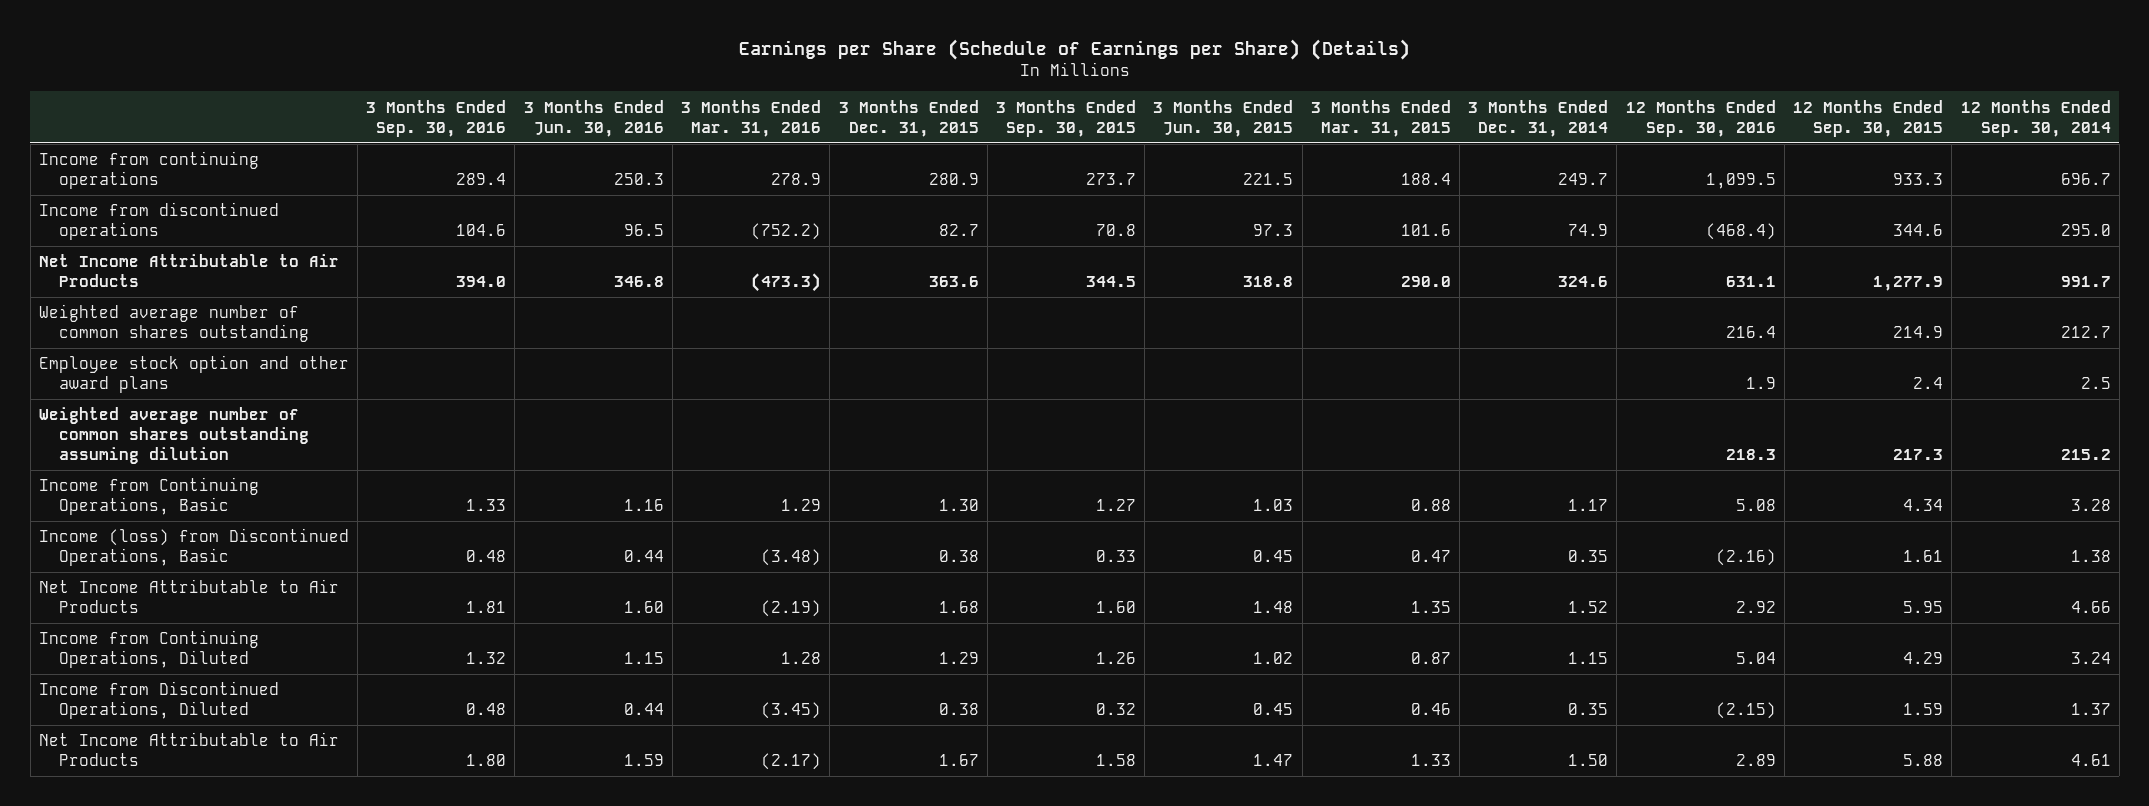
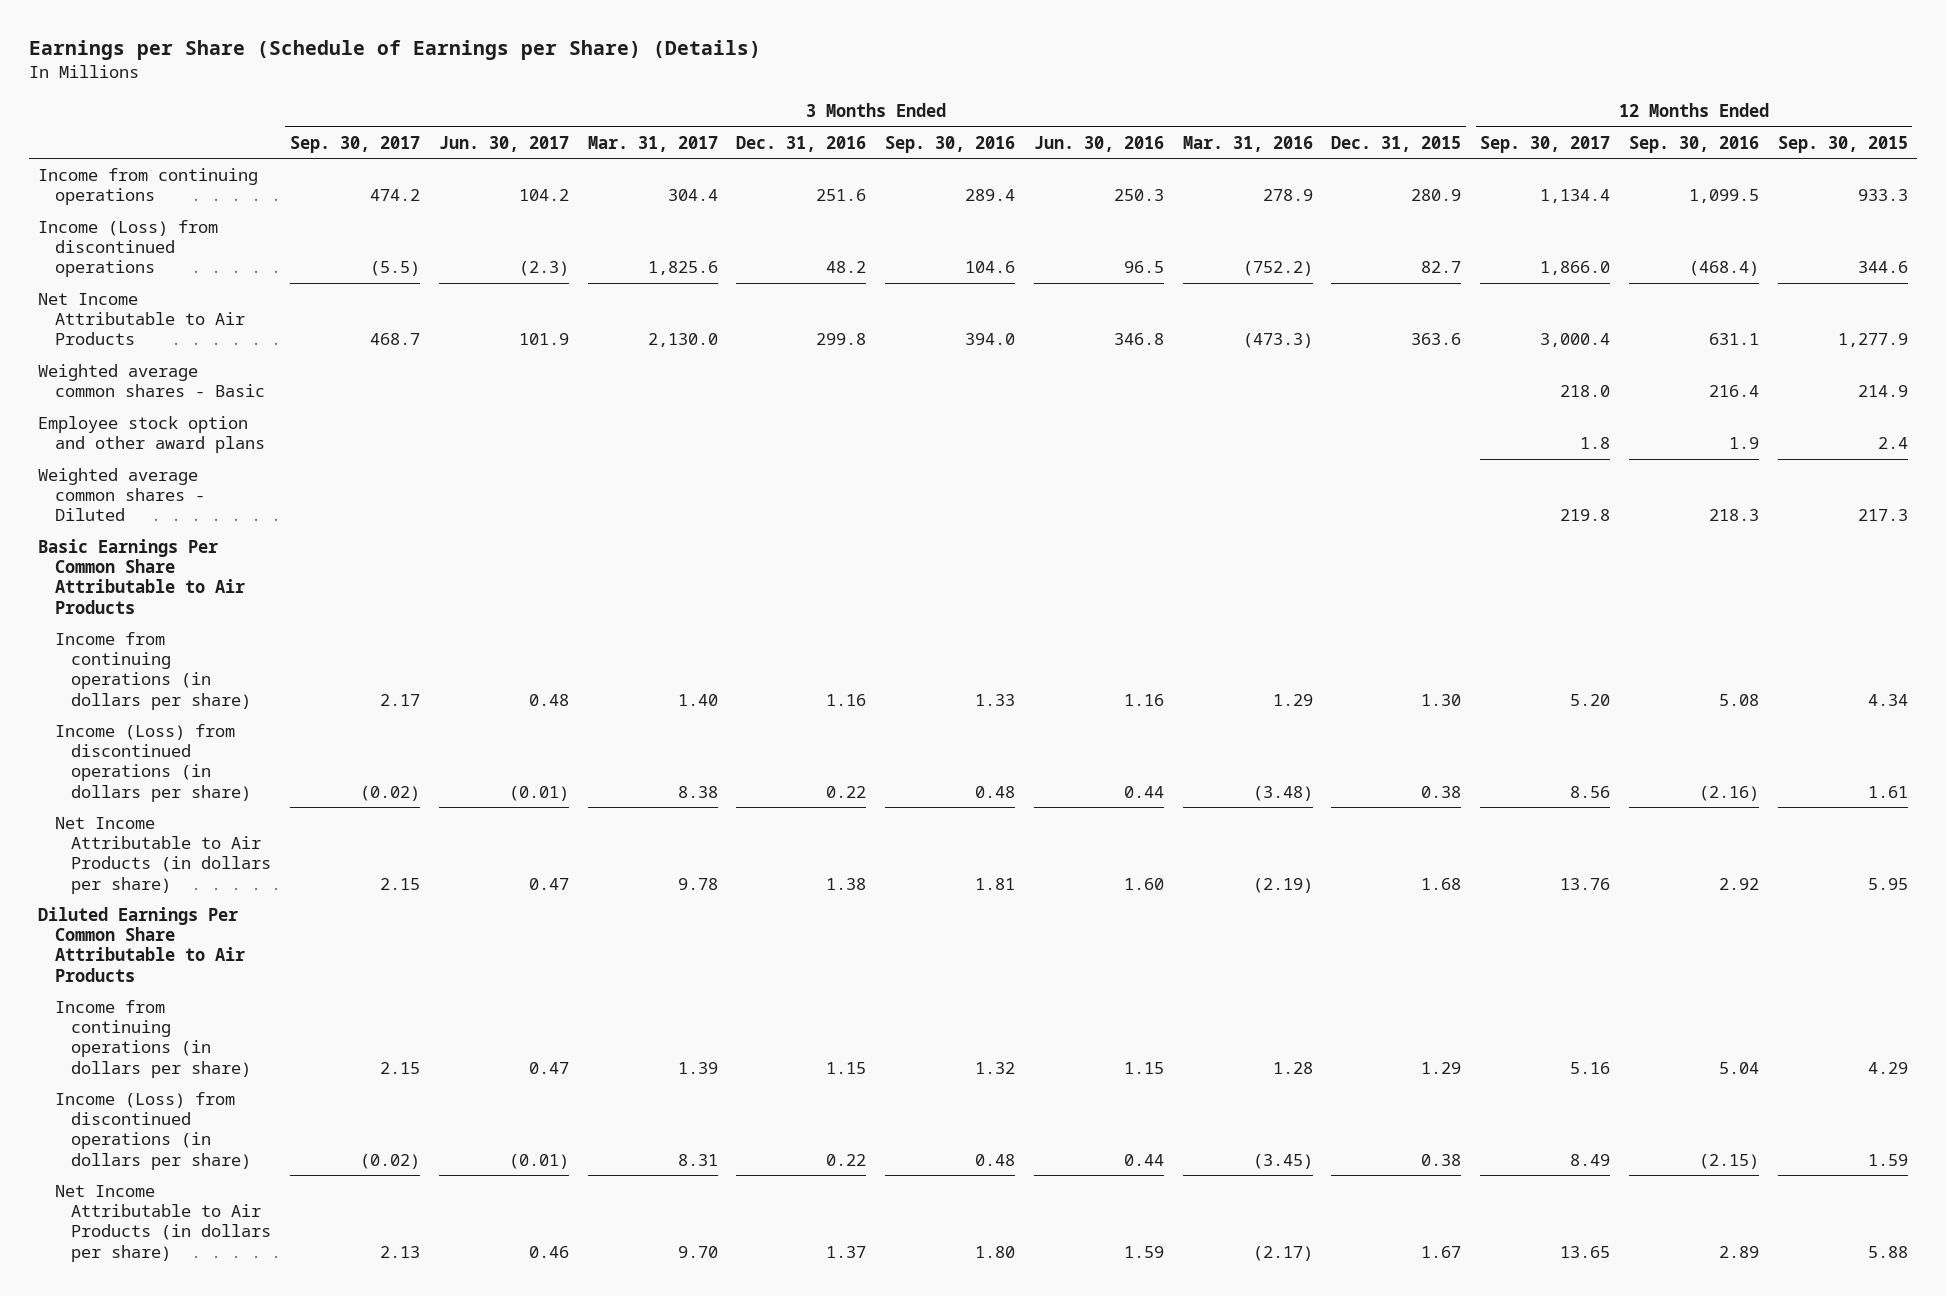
[995,99,1136,137] 3 Months Ended Sep. 30, 2015 -> none
[1153,99,1294,137] 3 Months Ended Jun. 30, 2015 -> none
[1310,99,1451,137] 3 Months Ended Mar. 31, 2015 -> none
[1468,99,1609,137] 3 Months Ended Dec. 31, 2014 -> none
[1960,99,2111,137] 12 Months Ended Sep. 30, 2014 -> none
none -> [290,135,421,153] Sep. 30, 2017
none -> [438,135,569,152] Jun. 30, 2017
none -> [587,135,718,152] Mar. 31, 2017
none -> [736,135,867,152] Dec. 31, 2016
none -> [1480,135,1611,153] Sep. 30, 2017
[38,202,279,241] Income from discontinued operations -> [37,219,218,278] Income (Loss) from discontinued operations
[38,304,310,343] Weighted average number of common shares outstanding -> [37,363,265,398] Weighted average common shares - Basic
[38,407,310,465] Weighted average number of common shares outstanding assuming dilution -> [37,467,205,522] Weighted average common shares - Diluted
none -> [37,538,245,614] Basic Earnings Per Common Share Attributable to Air Products
[38,477,259,516] Income from Continuing Operations, Basic -> [54,631,252,710] Income from continuing operations (in dollars per share)
[38,528,349,567] Income (loss) from Discontinued Operations, Basic -> [54,723,252,802] Income (Loss) from discontinued operations (in dollars per share)
[38,579,339,614] Net Income Attributable to Air Products -> [54,816,272,894] Net Income Attributable to Air Products (in dollars per share)
none -> [37,906,245,982] Diluted Earnings Per Common Share Attributable to Air Products
[38,630,259,669] Income from Continuing Operations, Diluted -> [54,999,252,1078] Income from continuing operations (in dollars per share)
[38,681,279,720] Income from Discontinued Operations, Diluted -> [54,1091,252,1170] Income (Loss) from discontinued operations (in dollars per share)
[38,732,339,767] Net Income Attributable to Air Products -> [54,1184,272,1262] Net Income Attributable to Air Products (in dollars per share)

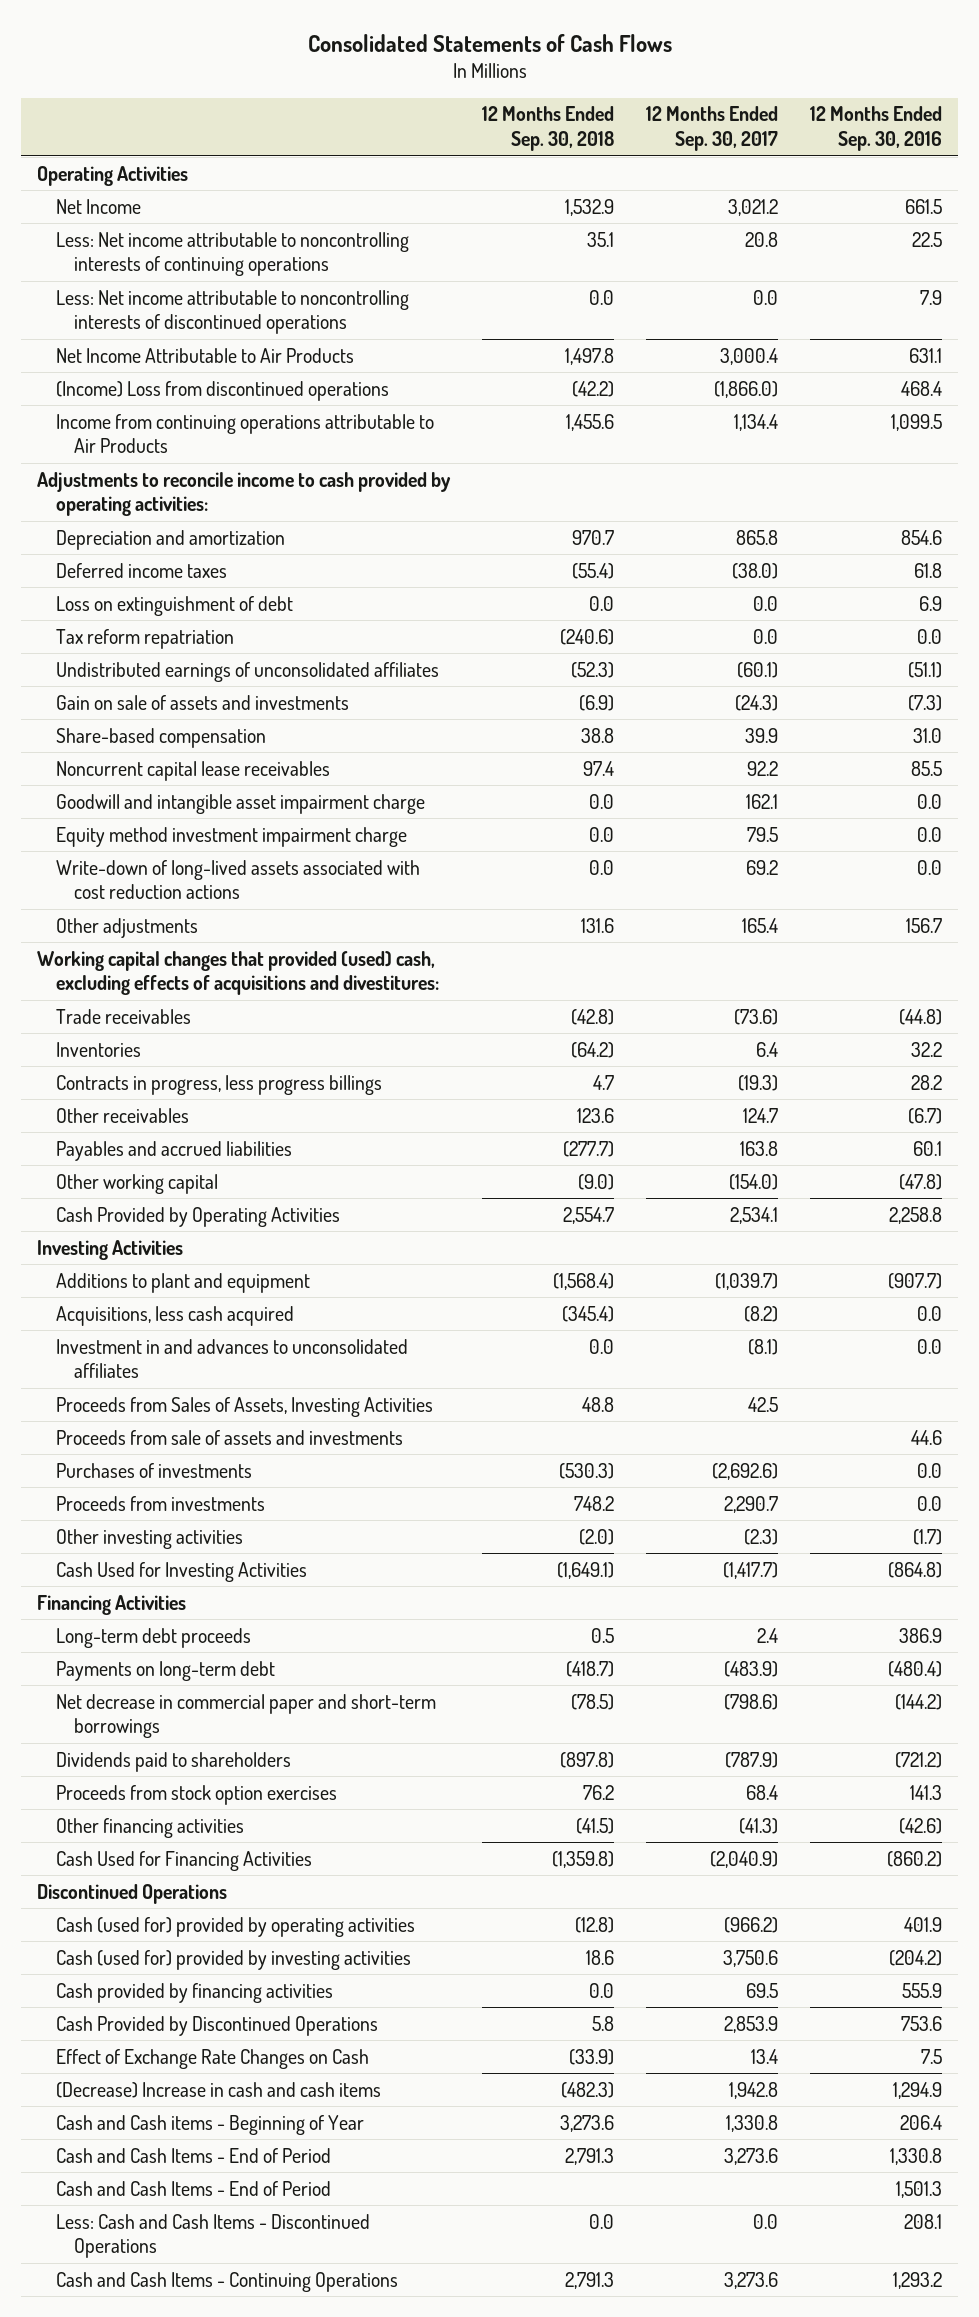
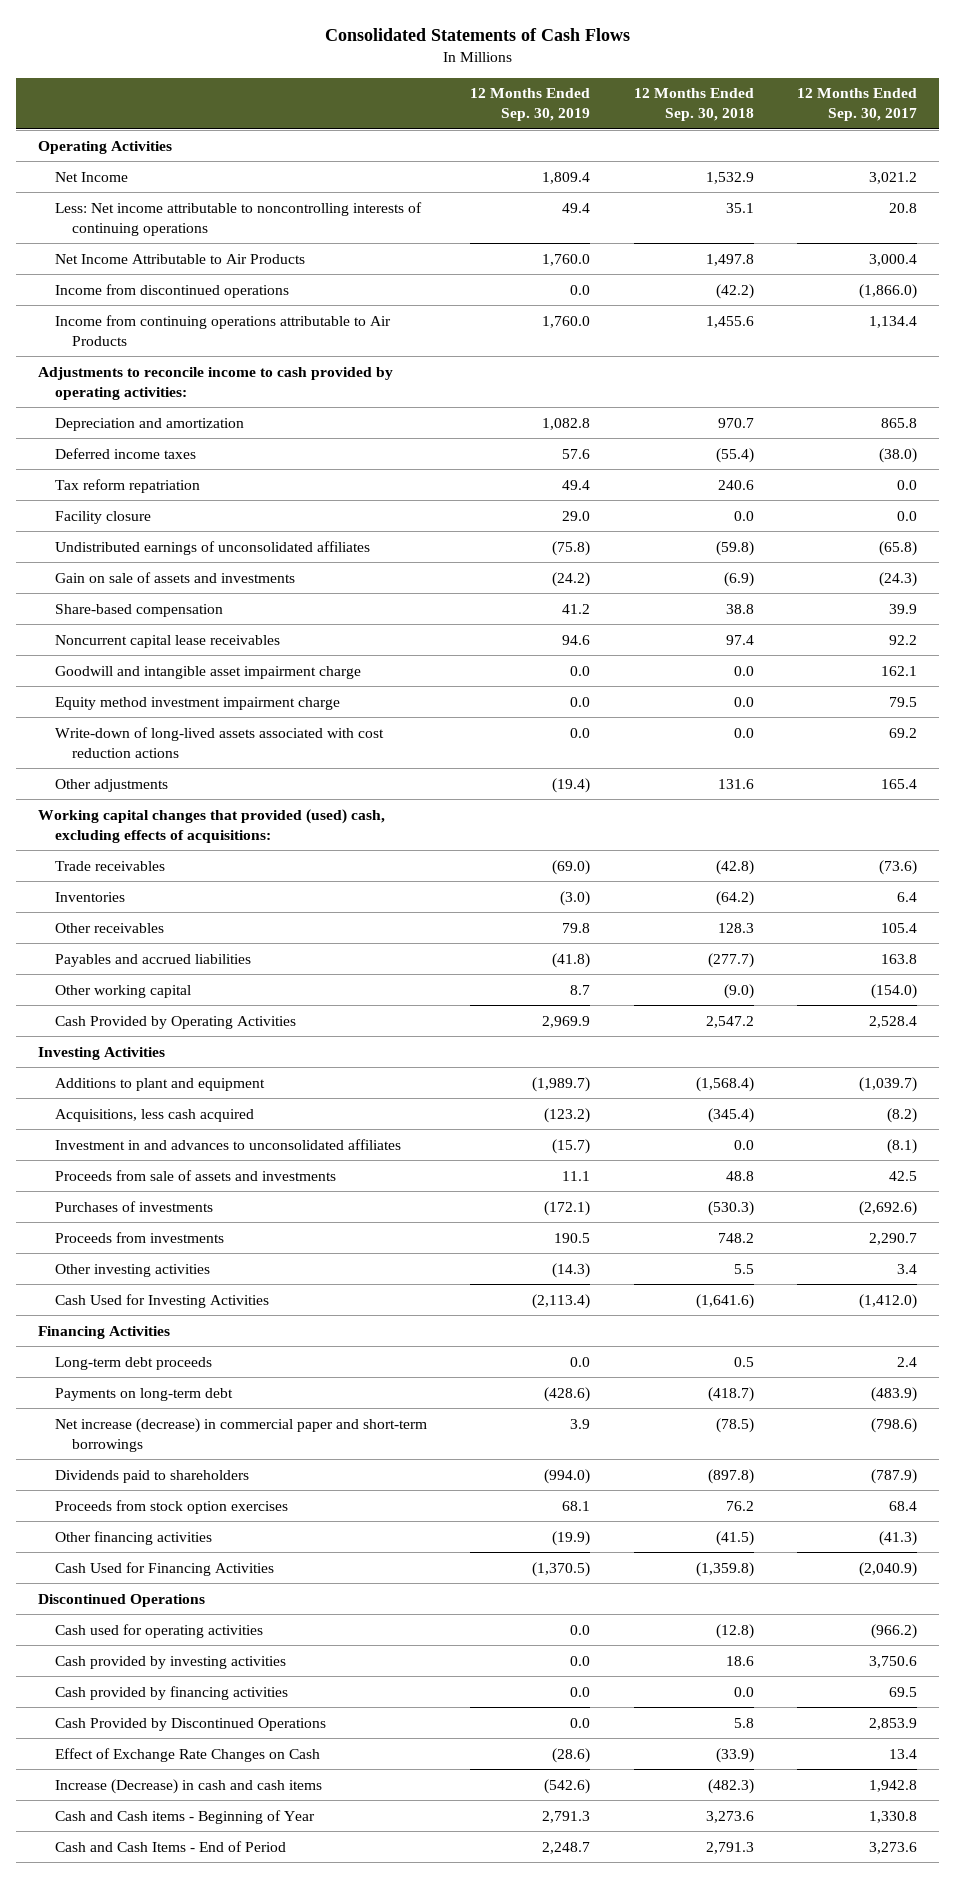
[810,106,943,152] 12 Months Ended Sep. 30, 2016 -> none
none -> [470,88,591,122] 12 Months Ended Sep. 30, 2019
[55,289,409,335] Less: Net income attributable to noncontrolling interests of discontinued operations -> none
[55,380,389,401] (Income) Loss from discontinued operations -> [54,283,289,298] Income from discontinued operations
[55,595,293,616] Loss on extinguishment of debt -> none
[560,628,615,645] (240.6) -> [717,479,754,490] 240.6
none -> [54,510,151,524] Facility closure
[571,661,615,678] (52.3) -> [715,540,754,556] (59.8)
[737,661,779,678] (60.1) -> [879,540,918,556] (65.8)
[37,950,439,996] Working capital changes that provided (used) cash, excluding effects of acquisitions and divestitures: -> [37,808,385,843] Working capital changes that provided (used) cash, excluding effects of acquisitions:
[55,1074,382,1095] Contracts in progress, less progress billings -> none
[577,1107,615,1123] 123.6 -> [717,922,754,933] 128.3
[743,1107,779,1123] 124.7 -> [881,922,918,933] 105.4
[563,1206,615,1224] 2,554.7 -> [705,1015,754,1028] 2,547.2
[730,1206,779,1224] 2,534.1 -> [869,1015,918,1028] 2,528.4
[55,1429,403,1445] Proceeds from sale of assets and investments -> none
[55,1396,433,1417] Proceeds from Sales of Assets, Investing Activities -> [54,1169,336,1181] Proceeds from sale of assets and investments
[579,1528,615,1545] (2.0) -> [733,1263,754,1274] 5.5
[744,1528,779,1545] (2.3) -> [897,1263,918,1274] 3.4
[557,1561,615,1579] (1,649.1) -> [695,1293,754,1309] (1,641.6)
[723,1561,779,1579] (1,417.7) -> [859,1293,918,1309] (1,412.0)
[55,1693,436,1739] Net decrease in commercial paper and short-term borrowings -> [54,1417,427,1452] Net increase (decrease) in commercial paper and short-term borrowings
[55,1916,415,1937] Cash (used for) provided by operating activities -> [54,1623,263,1638] Cash used for operating activities
[55,1949,411,1970] Cash (used for) provided by investing activities -> [54,1655,286,1669] Cash provided by investing activities
[55,2081,381,2098] (Decrease) Increase in cash and cash items -> [54,1778,322,1794] Increase (Decrease) in cash and cash items
[55,2180,331,2196] Cash and Cash Items - End of Period -> none
[55,2213,370,2259] Less: Cash and Cash Items - Discontinued Operations -> none
[55,2271,398,2292] Cash and Cash Items - Continuing Operations -> none

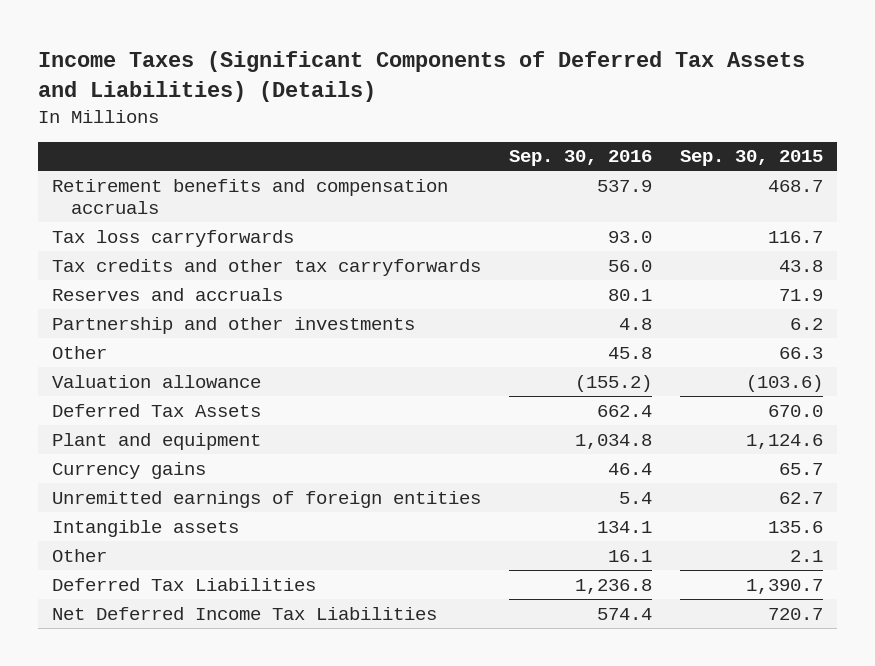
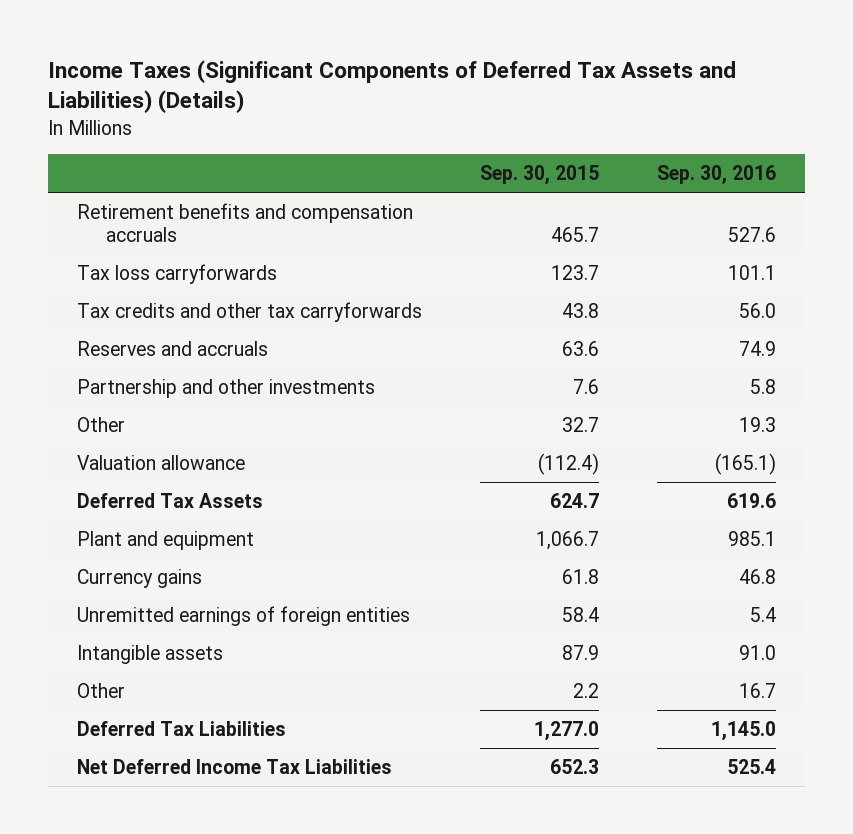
[597,179,653,192] 537.9 -> [728,227,777,243] 527.6
[768,179,824,192] 468.7 -> [550,227,599,243] 465.7
[608,230,653,243] 93.0 -> [728,264,777,280] 101.1
[768,230,824,243] 116.7 -> [550,264,599,280] 123.7
[608,288,653,301] 80.1 -> [739,340,777,356] 74.9
[779,288,824,301] 71.9 -> [561,340,599,356] 63.6
[619,317,653,330] 4.8 -> [750,378,777,394] 5.8
[790,317,824,330] 6.2 -> [572,378,599,394] 7.6
[608,346,653,359] 45.8 -> [739,416,777,432] 19.3
[779,346,824,359] 66.3 -> [561,416,599,432] 32.7
[575,374,653,392] (155.2) -> [715,452,777,475] (165.1)
[746,374,824,392] (103.6) -> [537,452,599,475] (112.4)
[597,404,653,417] 662.4 -> [727,492,777,508] 619.6
[768,404,824,417] 670.0 -> [549,492,599,508] 624.7
[575,433,653,449] 1,034.8 -> [728,530,777,546] 985.1
[746,433,824,449] 1,124.6 -> [535,530,599,550] 1,066.7
[608,462,653,475] 46.4 -> [739,568,777,584] 46.8
[779,462,824,475] 65.7 -> [561,568,599,584] 61.8
[779,491,824,504] 62.7 -> [561,606,599,622] 58.4
[597,520,653,533] 134.1 -> [739,644,777,660] 91.0
[768,520,824,533] 135.6 -> [561,644,599,660] 87.9
[608,549,653,562] 16.1 -> [739,682,777,698] 16.7
[790,549,824,562] 2.1 -> [572,682,599,698] 2.2
[575,578,653,594] 1,236.8 -> [711,720,777,741] 1,145.0
[746,578,824,594] 1,390.7 -> [533,720,599,741] 1,277.0
[597,607,653,620] 574.4 -> [727,758,777,774] 525.4
[768,607,824,620] 720.7 -> [549,758,599,774] 652.3

